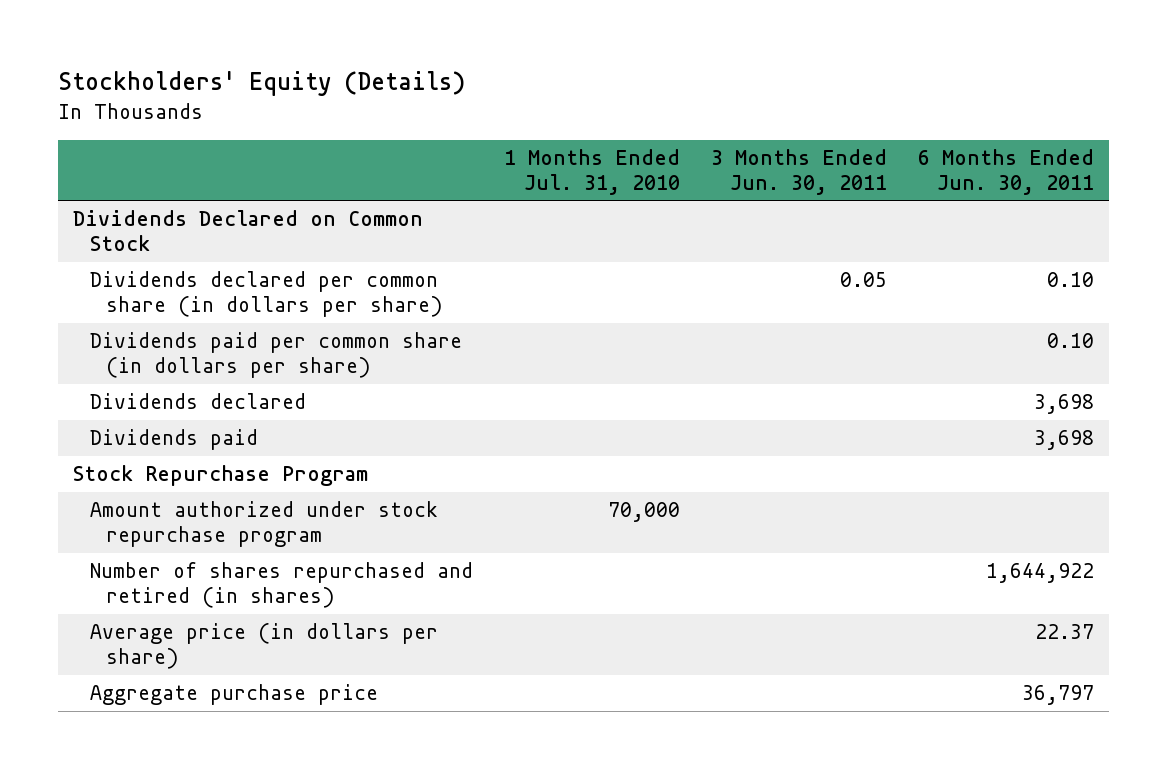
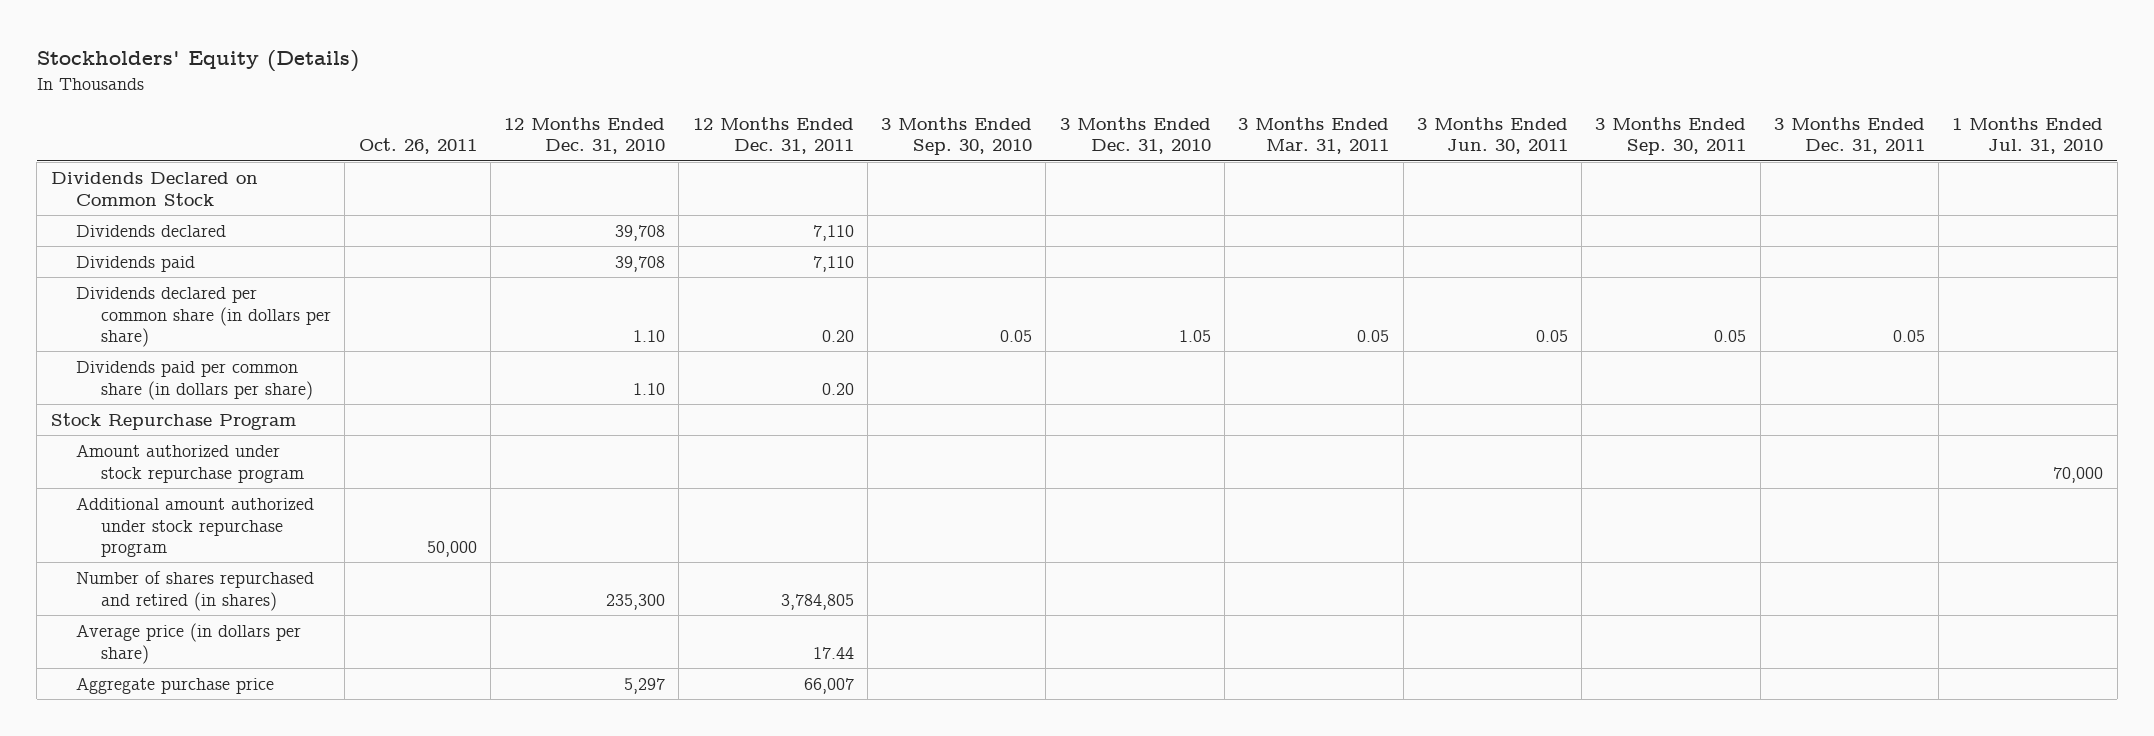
[917,149,1094,195] 6 Months Ended Jun. 30, 2011 -> none
none -> [358,138,477,155] Oct. 26, 2011
none -> [504,116,666,155] 12 Months Ended Dec. 31, 2010
none -> [692,116,854,155] 12 Months Ended Dec. 31, 2011
none -> [881,116,1033,156] 3 Months Ended Sep. 30, 2010
none -> [1059,116,1211,155] 3 Months Ended Dec. 31, 2010
none -> [1238,116,1390,155] 3 Months Ended Mar. 31, 2011
none -> [1595,116,1747,156] 3 Months Ended Sep. 30, 2011
none -> [1773,116,1925,155] 3 Months Ended Dec. 31, 2011
[89,271,444,317] Dividends declared per common share (in dollars per share) -> [75,286,332,348] Dividends declared per common share (in dollars per share)
[89,332,462,378] Dividends paid per common share (in dollars per share) -> [75,360,314,400] Dividends paid per common share (in dollars per share)
none -> [75,496,314,558] Additional amount authorized under stock repurchase program

